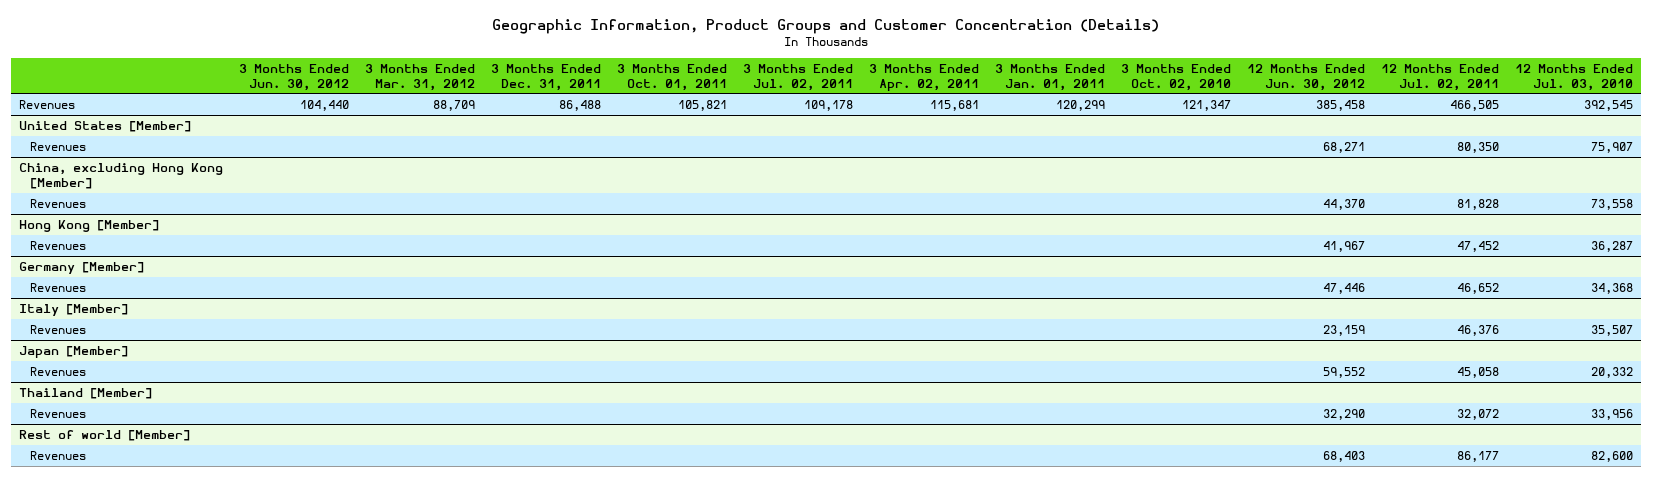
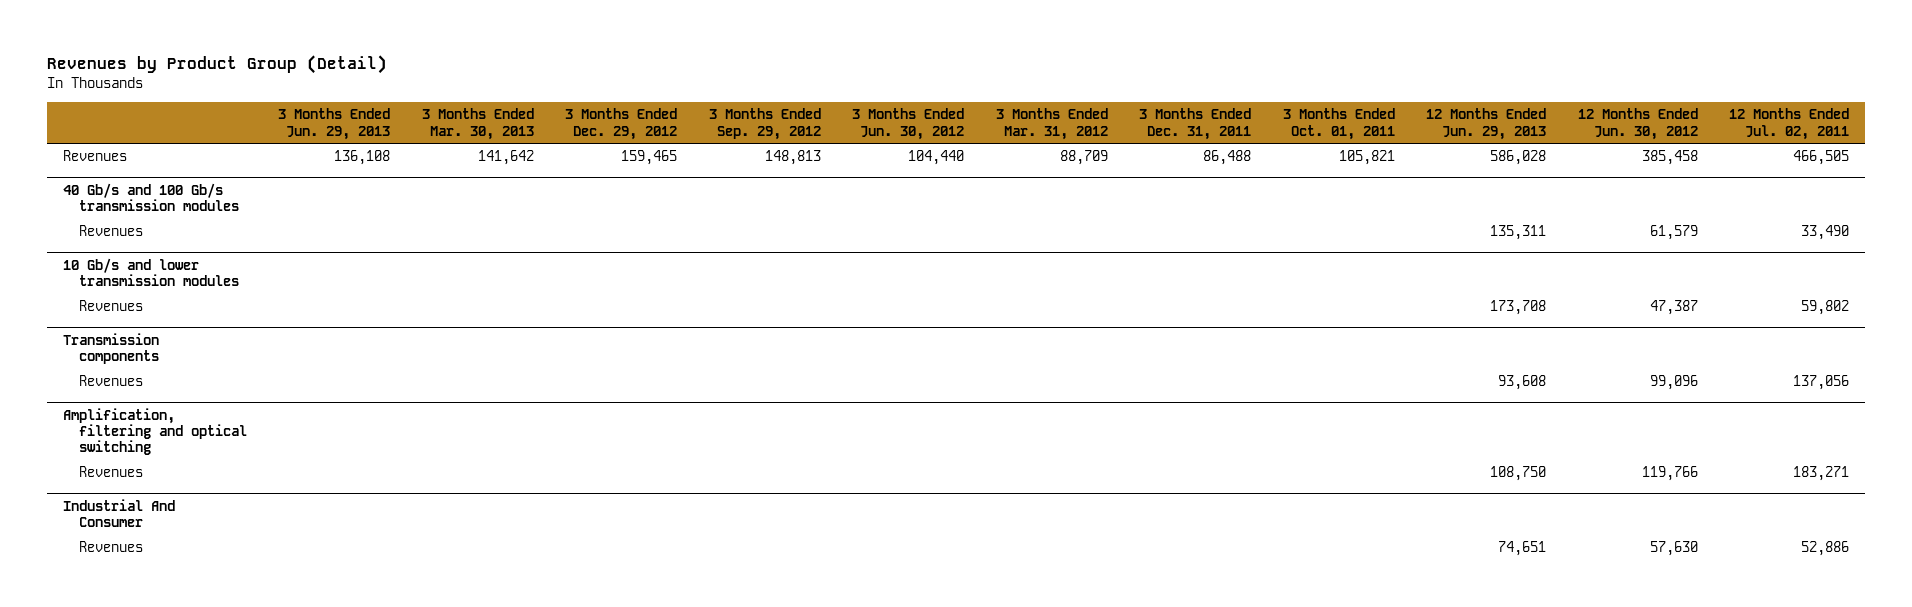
[492,18,1160,34] Geographic Information, Product Groups and Customer Concentration (Details) -> [46,54,387,74] Revenues by Product Group (Detail)
[743,63,854,91] 3 Months Ended Jul. 02, 2011 -> none
[869,63,980,91] 3 Months Ended Apr. 02, 2011 -> none
[995,63,1106,91] 3 Months Ended Jan. 01, 2011 -> none
[1121,63,1232,91] 3 Months Ended Oct. 02, 2010 -> none
[1515,63,1634,91] 12 Months Ended Jul. 03, 2010 -> none
none -> [278,108,391,140] 3 Months Ended Jun. 29, 2013
none -> [421,108,534,140] 3 Months Ended Mar. 30, 2013
none -> [565,108,678,140] 3 Months Ended Dec. 29, 2012
none -> [708,108,821,140] 3 Months Ended Sep. 29, 2012
none -> [1426,108,1547,140] 12 Months Ended Jun. 29, 2013
[19,120,192,132] United States [Member] -> none
[19,162,224,189] China, excluding Hong Kong [Member] -> none
[19,219,160,232] Hong Kong [Member] -> none
[19,261,145,274] Germany [Member] -> none
[19,303,129,316] Italy [Member] -> none
[19,345,129,358] Japan [Member] -> none
[30,366,87,376] Revenues -> none
[19,387,153,399] Thailand [Member] -> none
[30,408,87,418] Revenues -> none
[19,429,191,441] Rest of world [Member] -> none
[30,450,87,460] Revenues -> none
none -> [62,182,239,211] 40 Gb/s and 100 Gb/s transmission modules
[1323,141,1366,153] 68,271 -> [1649,225,1698,241] 61,579
[1457,141,1500,153] 80,350 -> [1801,225,1850,241] 33,490
none -> [62,257,239,286] 10 Gb/s and lower transmission modules
[1323,198,1366,210] 44,370 -> [1649,300,1698,316] 47,387
[1457,198,1500,210] 81,828 -> [1801,300,1850,316] 59,802
none -> [62,332,159,364] Transmission components
[1323,240,1366,252] 41,967 -> [1649,375,1698,391] 99,096
[1457,240,1500,252] 47,452 -> [1793,375,1850,391] 137,056
none -> [62,407,247,456] Amplification, filtering and optical switching
[1323,282,1366,294] 47,446 -> [1641,466,1698,482] 119,766
[1457,282,1500,294] 46,652 -> [1793,466,1850,482] 183,271
none -> [62,498,175,527] Industrial And Consumer
[1323,324,1366,336] 23,159 -> [1649,541,1698,557] 57,630
[1457,324,1500,336] 46,376 -> [1801,541,1850,557] 52,886

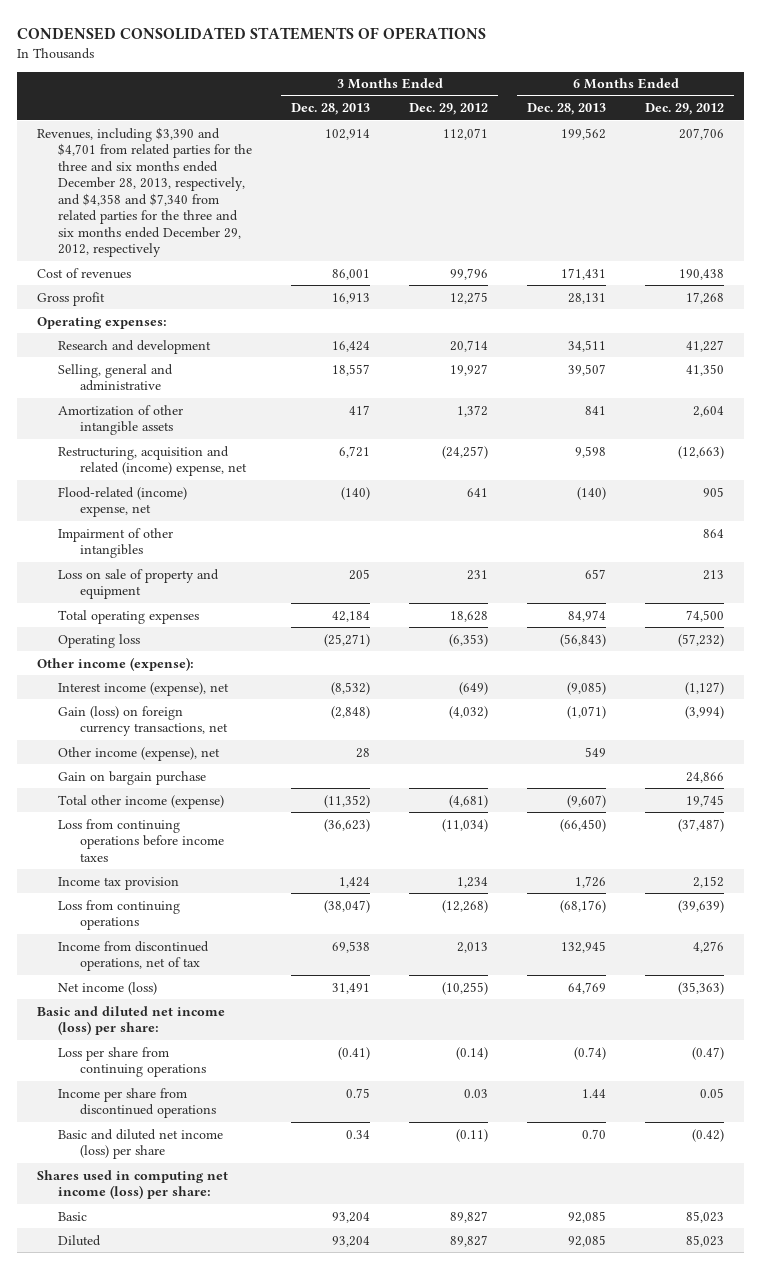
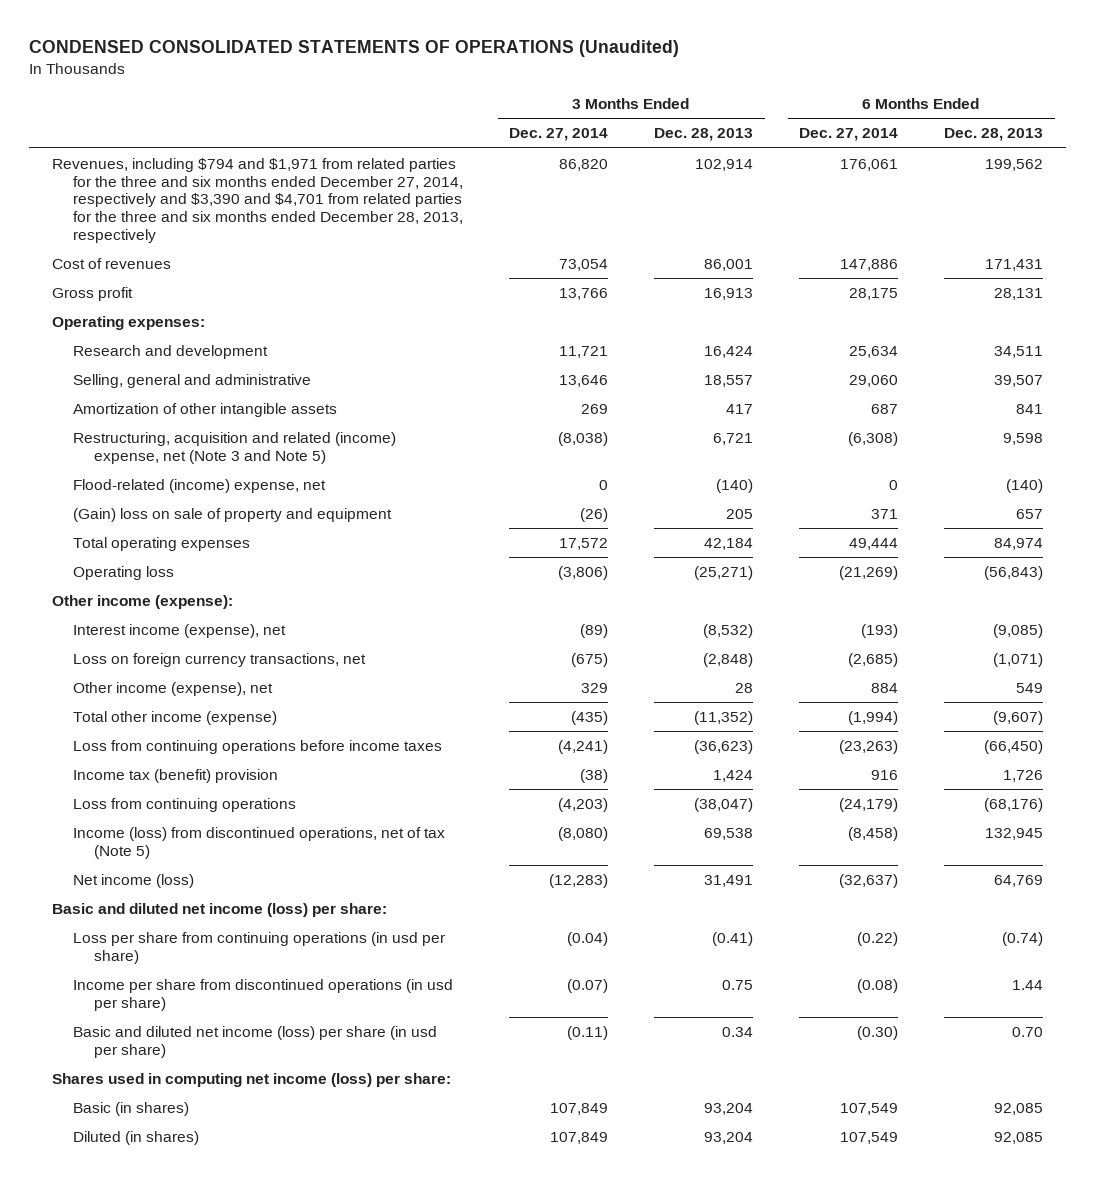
[17,26,487,40] CONDENSED CONSOLIDATED STATEMENTS OF OPERATIONS -> [29,39,680,57] CONDENSED CONSOLIDATED STATEMENTS OF OPERATIONS (Unaudited)
[409,103,489,116] Dec. 29, 2012 -> none
[645,103,725,116] Dec. 29, 2012 -> none
none -> [509,128,609,142] Dec. 27, 2014
none -> [799,128,899,142] Dec. 27, 2014
[36,126,253,258] Revenues, including $3,390 and $4,701 from related parties for the three and six months ended December 28, 2013, respectively, and $4,358 and $7,340 from related parties for the three and six months ended December 29, 2012, respectively -> [52,157,464,243] Revenues, including $794 and $1,971 from related parties for the three and six months ended December 27, 2014, respectively and $3,390 and $4,701 from related parties for the three and six months ended December 28, 2013, respectively
[58,445,247,477] Restructuring, acquisition and related (income) expense, net -> [73,431,397,464] Restructuring, acquisition and related (income) expense, net (Note 3 and Note 5)
[58,527,174,559] Impairment of other intangibles -> none
[58,568,220,600] Loss on sale of property and equipment -> [73,507,393,522] (Gain) loss on sale of property and equipment
[58,705,228,737] Gain (loss) on foreign currency transactions, net -> [73,652,367,667] Loss on foreign currency transactions, net
[58,770,207,785] Gain on bargain purchase -> none
[58,876,180,890] Income tax provision -> [73,768,279,783] Income tax (benefit) provision
[58,940,210,972] Income from discontinued operations, net of tax -> [73,826,446,859] Income (loss) from discontinued operations, net of tax (Note 5)
[58,1046,206,1078] Loss per share from continuing operations -> [73,931,446,964] Loss per share from continuing operations (in usd per share)
[58,1087,216,1119] Income per share from discontinued operations -> [73,978,454,1011] Income per share from discontinued operations (in usd per share)
[58,1128,224,1160] Basic and diluted net income (loss) per share -> [73,1025,438,1058] Basic and diluted net income (loss) per share (in usd per share)
[58,1211,88,1221] Basic -> [73,1101,190,1116] Basic (in shares)
[58,1234,102,1246] Diluted -> [73,1130,200,1145] Diluted (in shares)

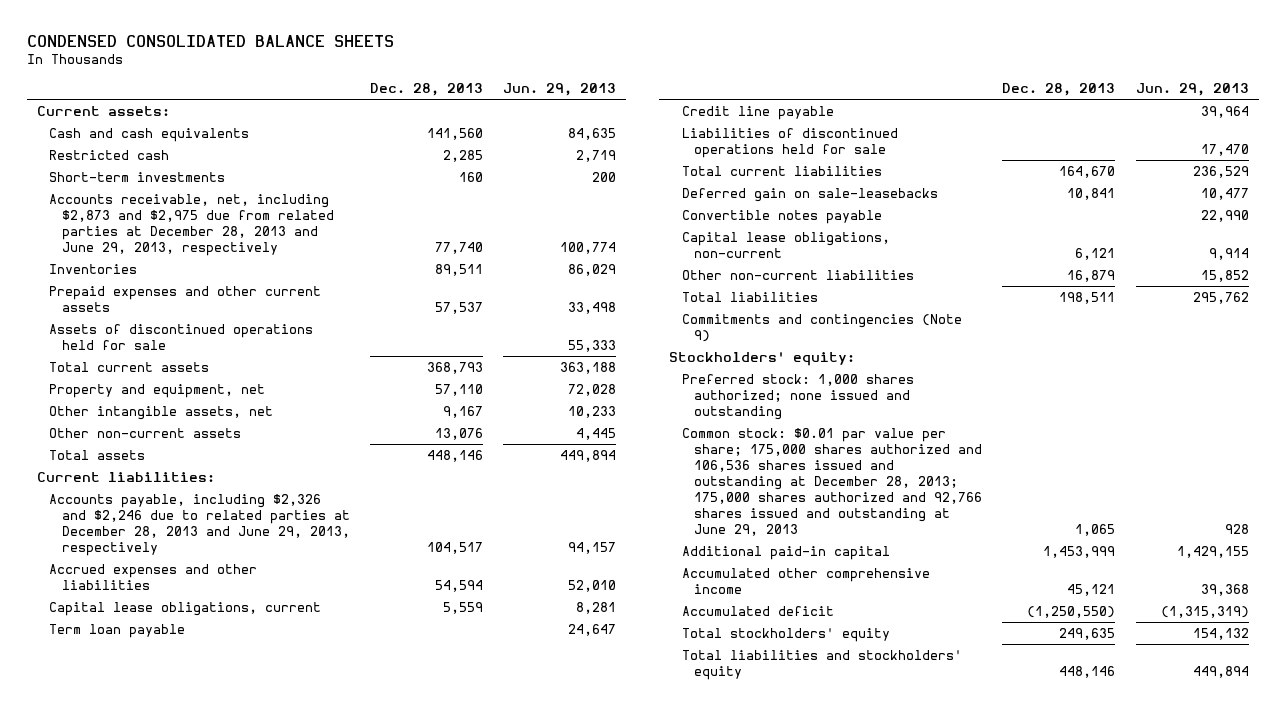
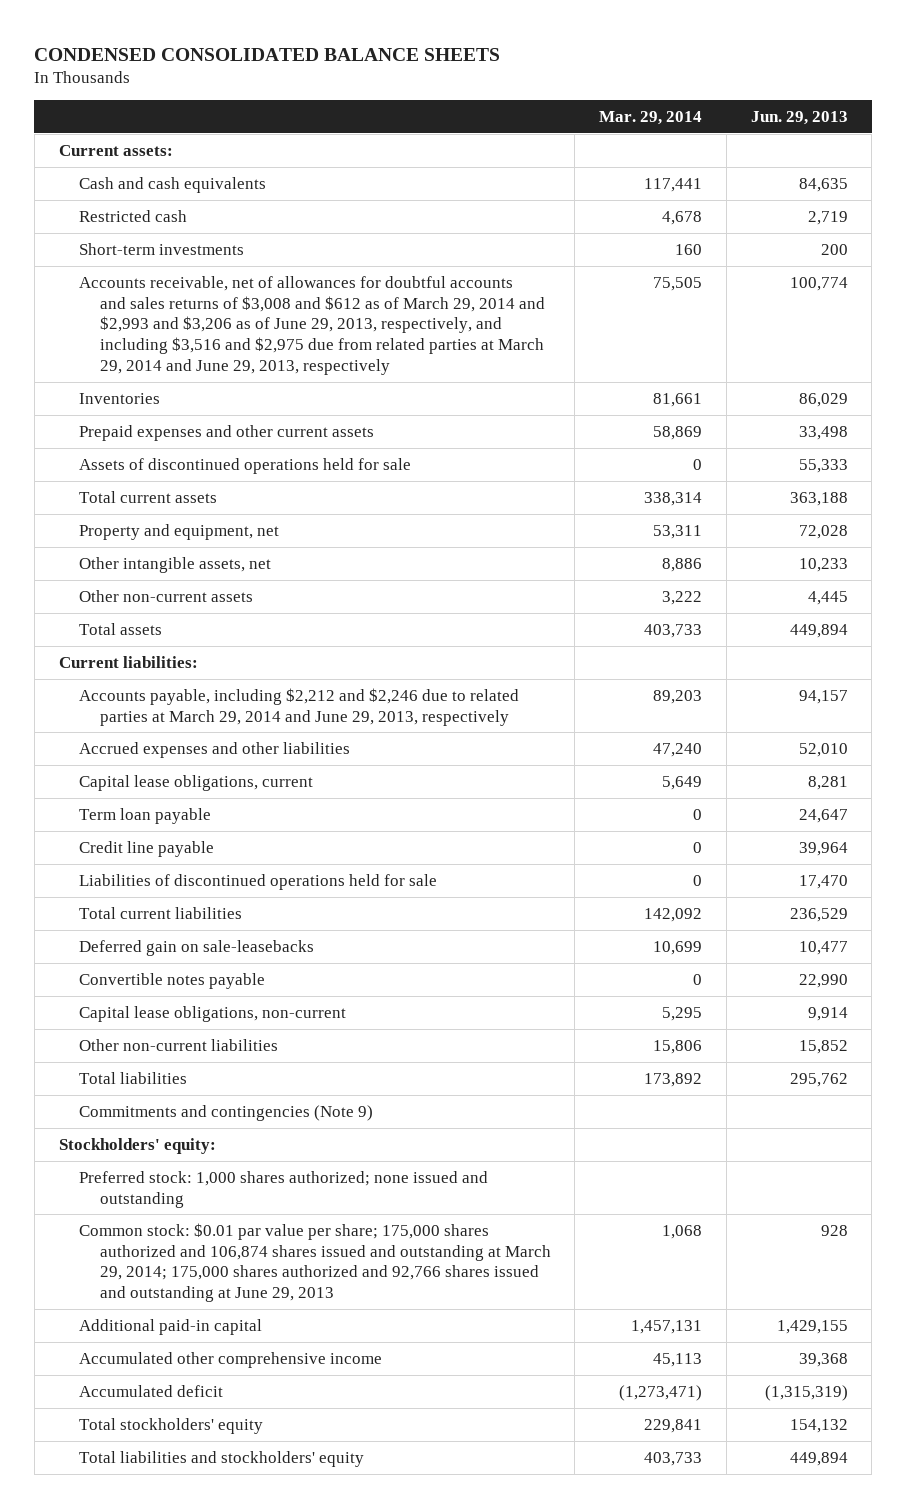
[369,83,483,97] Dec. 28, 2013 -> none
none -> [599,111,703,126] Mar. 29, 2014
[49,193,334,256] Accounts receivable, net, including $2,873 and $2,975 due from related parties at December 28, 2013 and June 29, 2013, respectively -> [79,275,545,375] Accounts receivable, net of allowances for doubtful accounts and sales returns of $3,008 and $612 as of March 29, 2014 and $2,993 and $3,206 as of June 29, 2013, respectively, and including $3,516 and $2,975 due from related parties at March 29, 2014 and June 29, 2013, respectively
[49,493,350,556] Accounts payable, including $2,326 and $2,246 due to related parties at December 28, 2013 and June 29, 2013, respectively -> [79,687,520,726] Accounts payable, including $2,212 and $2,246 due to related parties at March 29, 2014 and June 29, 2013, respectively
[681,427,982,536] Common stock: $0.01 par value per share; 175,000 shares authorized and 106,536 shares issued and outstanding at December 28, 2013; 175,000 shares authorized and 92,766 shares issued and outstanding at June 29, 2013 -> [79,1222,551,1303] Common stock: $0.01 par value per share; 175,000 shares authorized and 106,874 shares issued and outstanding at March 29, 2014; 175,000 shares authorized and 92,766 shares issued and outstanding at June 29, 2013

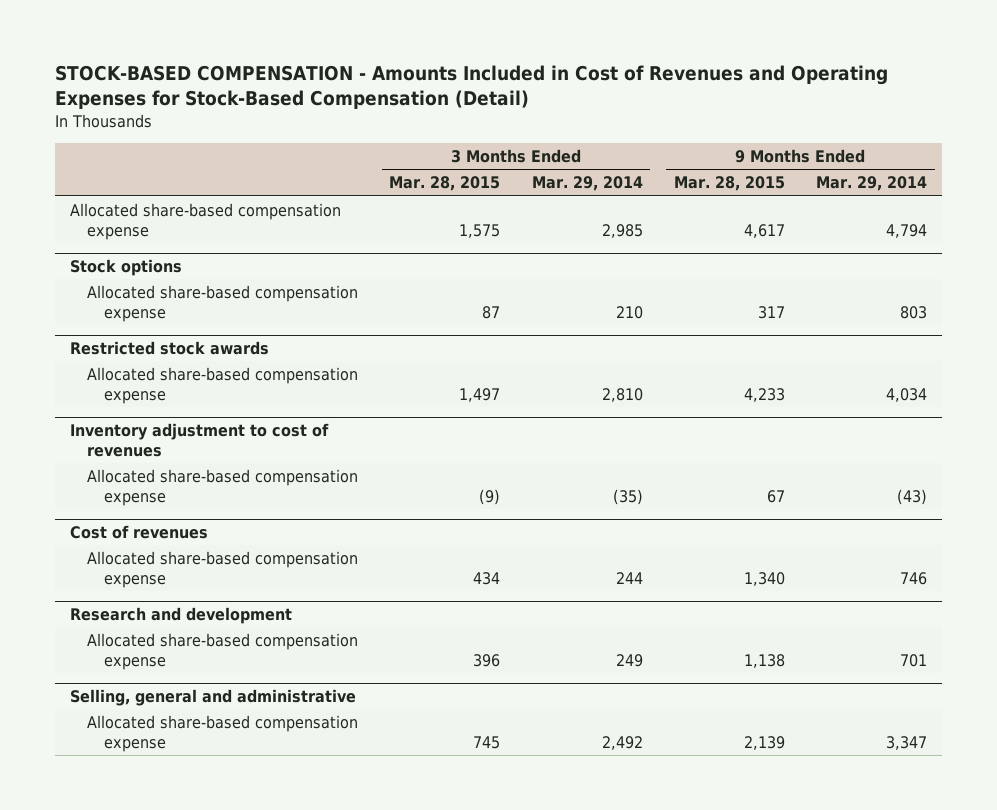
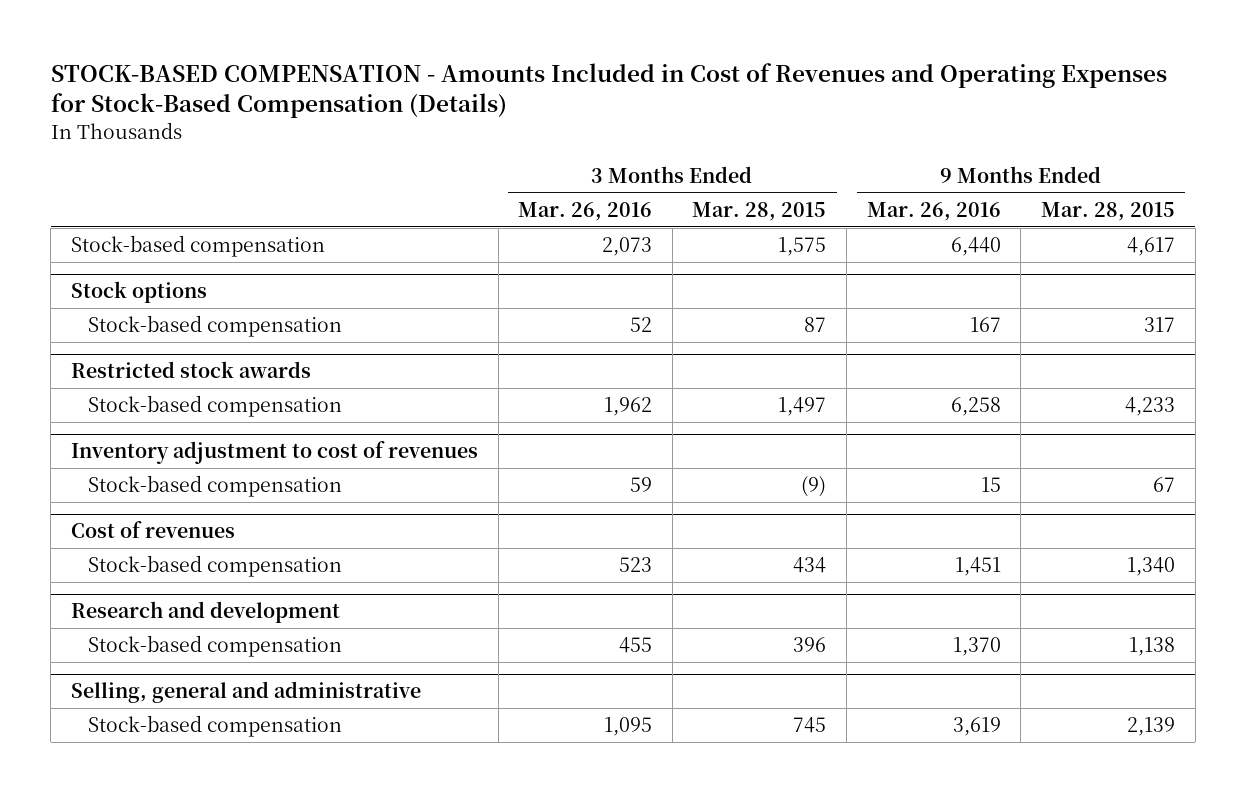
[54,64,888,110] STOCK-BASED COMPENSATION - Amounts Included in Cost of Revenues and Operating Expenses for Stock-Based Compensation (Detail) -> [50,62,1167,119] STOCK-BASED COMPENSATION - Amounts Included in Cost of Revenues and Operating Expenses for Stock-Based Compensation (Details)
[531,176,643,192] Mar. 29, 2014 -> none
[815,176,927,192] Mar. 29, 2014 -> none
none -> [518,202,653,222] Mar. 26, 2016
none -> [866,202,1001,222] Mar. 26, 2016
[70,203,342,241] Allocated share-based compensation expense -> [71,235,326,258] Stock-based compensation
[87,285,359,323] Allocated share-based compensation expense -> [88,315,343,338] Stock-based compensation
[87,367,359,405] Allocated share-based compensation expense -> [88,395,343,418] Stock-based compensation
[87,469,359,507] Allocated share-based compensation expense -> [88,475,343,498] Stock-based compensation
[87,551,359,589] Allocated share-based compensation expense -> [88,555,343,578] Stock-based compensation
[87,633,359,671] Allocated share-based compensation expense -> [88,635,343,658] Stock-based compensation
[87,715,359,753] Allocated share-based compensation expense -> [88,715,343,738] Stock-based compensation

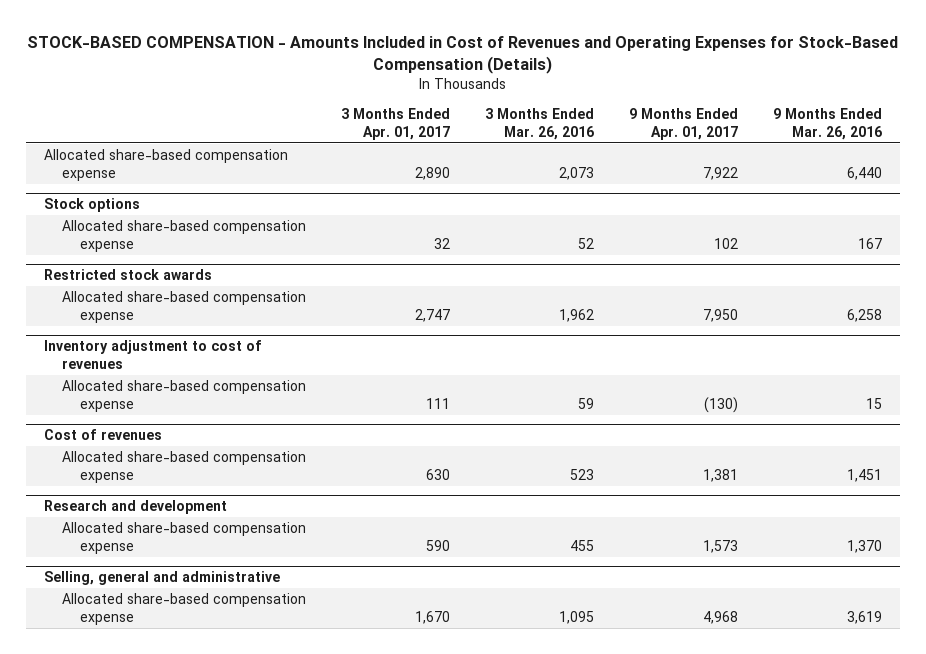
[692,202,827,222] Mar. 28, 2015 -> none
[1040,202,1175,222] Mar. 28, 2015 -> none
none -> [341,107,451,140] 3 Months Ended Apr. 01, 2017
none -> [629,107,739,140] 9 Months Ended Apr. 01, 2017
[71,235,326,258] Stock-based compensation -> [44,149,289,182] Allocated share-based compensation expense
[88,315,343,338] Stock-based compensation -> [62,220,307,253] Allocated share-based compensation expense
[88,395,343,418] Stock-based compensation -> [62,291,307,324] Allocated share-based compensation expense
[88,475,343,498] Stock-based compensation -> [62,380,307,413] Allocated share-based compensation expense
[88,555,343,578] Stock-based compensation -> [62,451,307,484] Allocated share-based compensation expense
[88,635,343,658] Stock-based compensation -> [62,522,307,555] Allocated share-based compensation expense
[88,715,343,738] Stock-based compensation -> [62,593,307,626] Allocated share-based compensation expense

